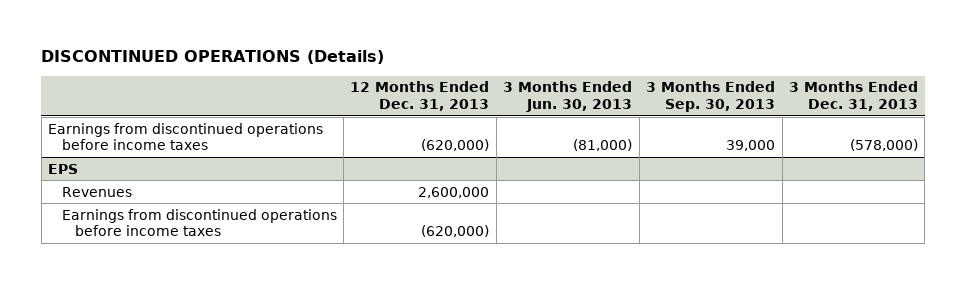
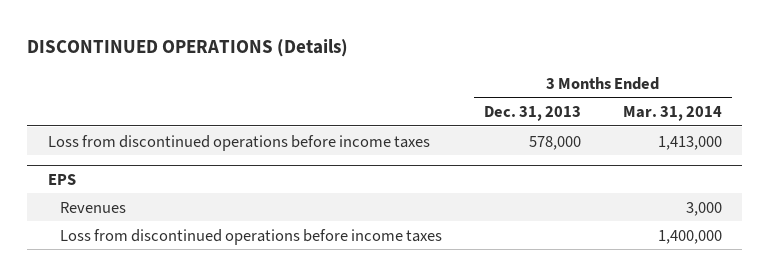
[350,81,490,112] 12 Months Ended Dec. 31, 2013 -> none
[503,81,633,113] 3 Months Ended Jun. 30, 2013 -> none
[646,81,776,113] 3 Months Ended Sep. 30, 2013 -> none
none -> [622,105,722,121] Mar. 31, 2014
[48,122,324,151] Earnings from discontinued operations before income taxes -> [47,134,430,151] Loss from discontinued operations before income taxes
[849,139,918,152] (578,000) -> [529,135,582,150] 578,000
[61,208,337,237] Earnings from discontinued operations before income taxes -> [60,228,443,245] Loss from discontinued operations before income taxes

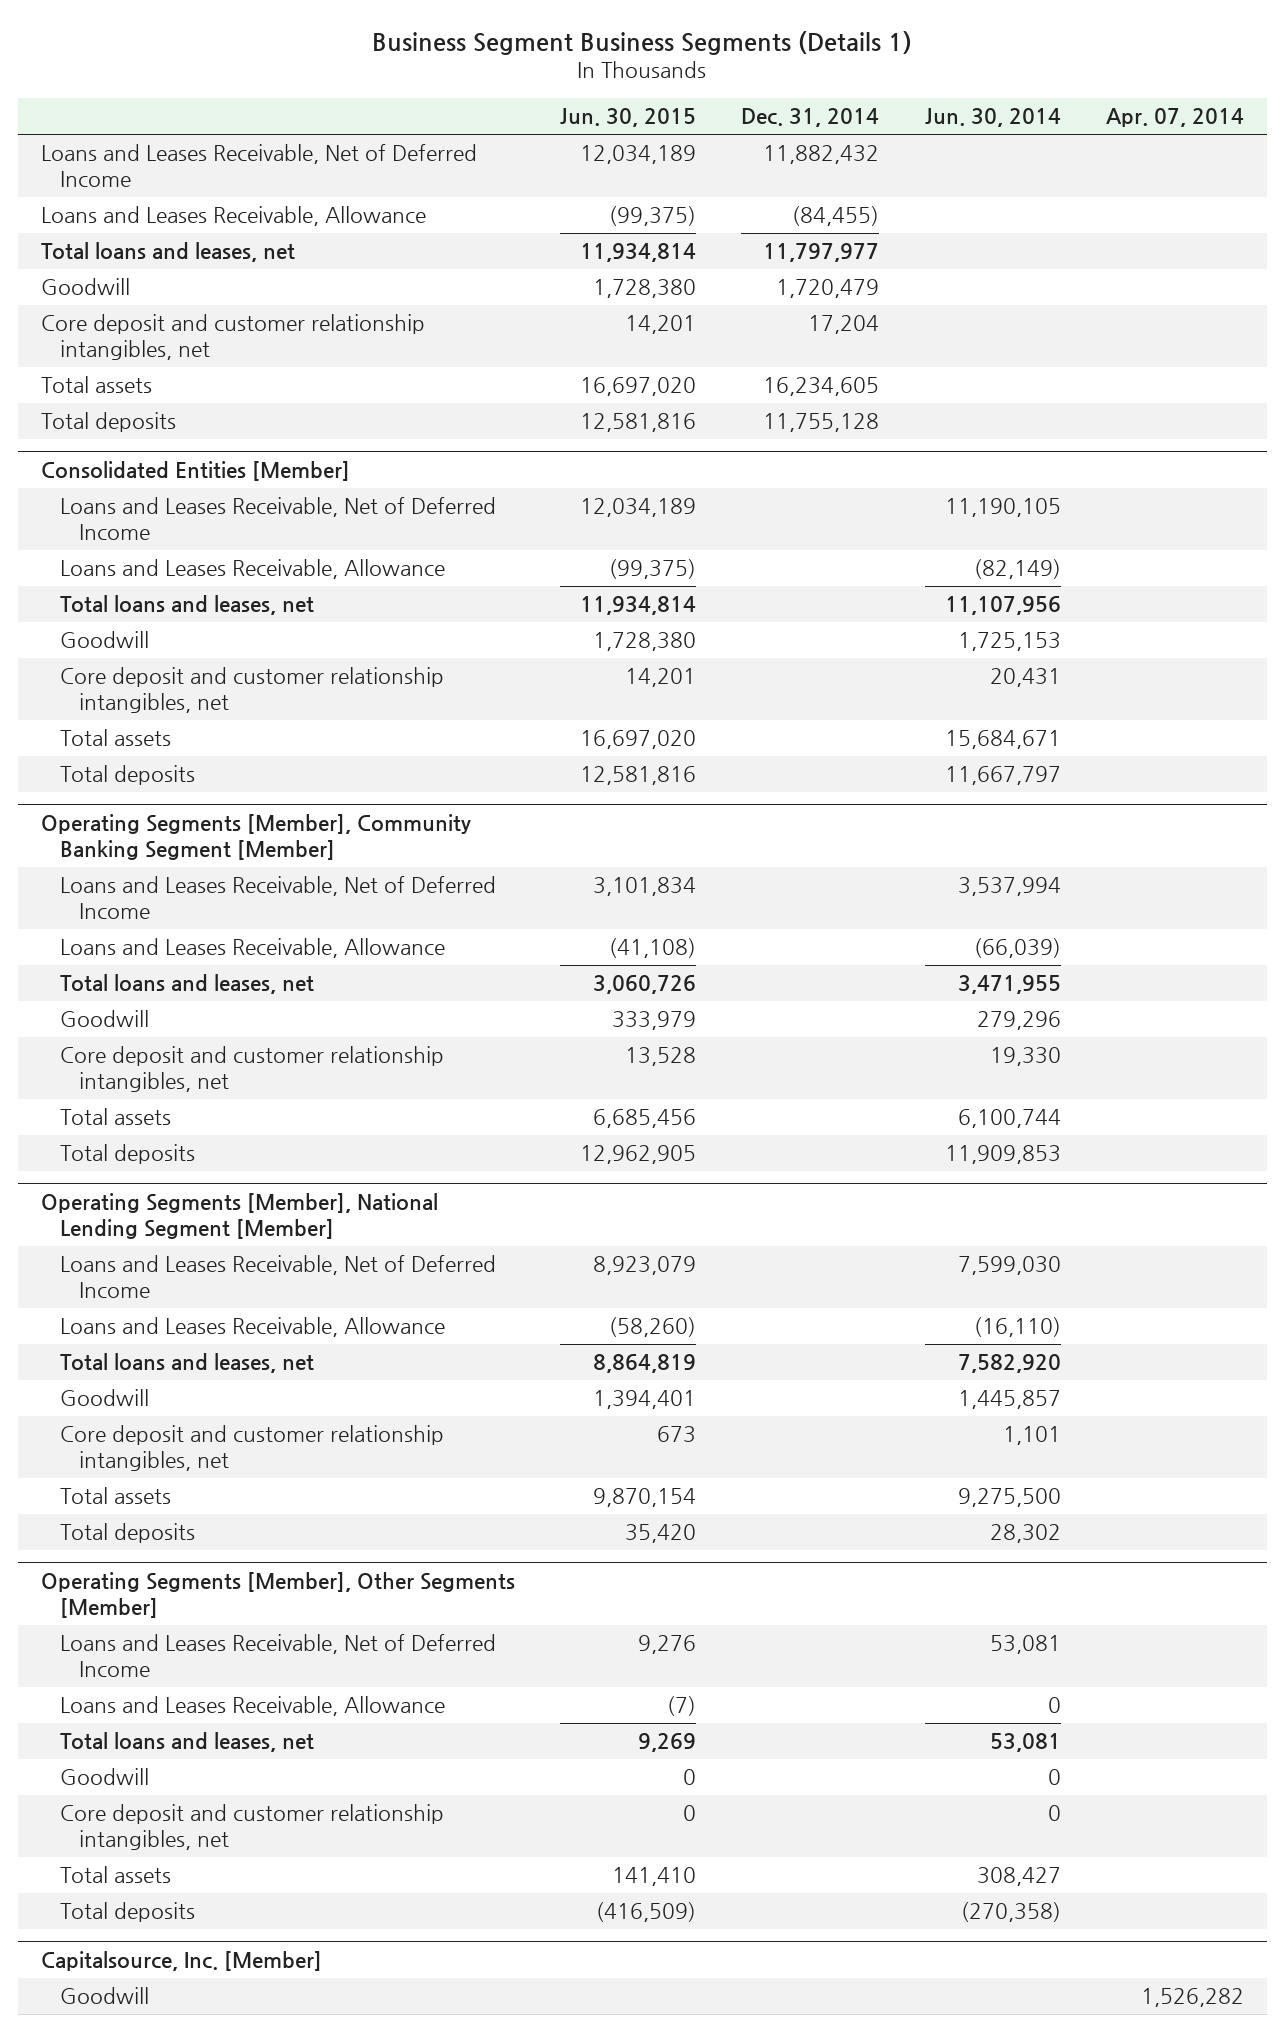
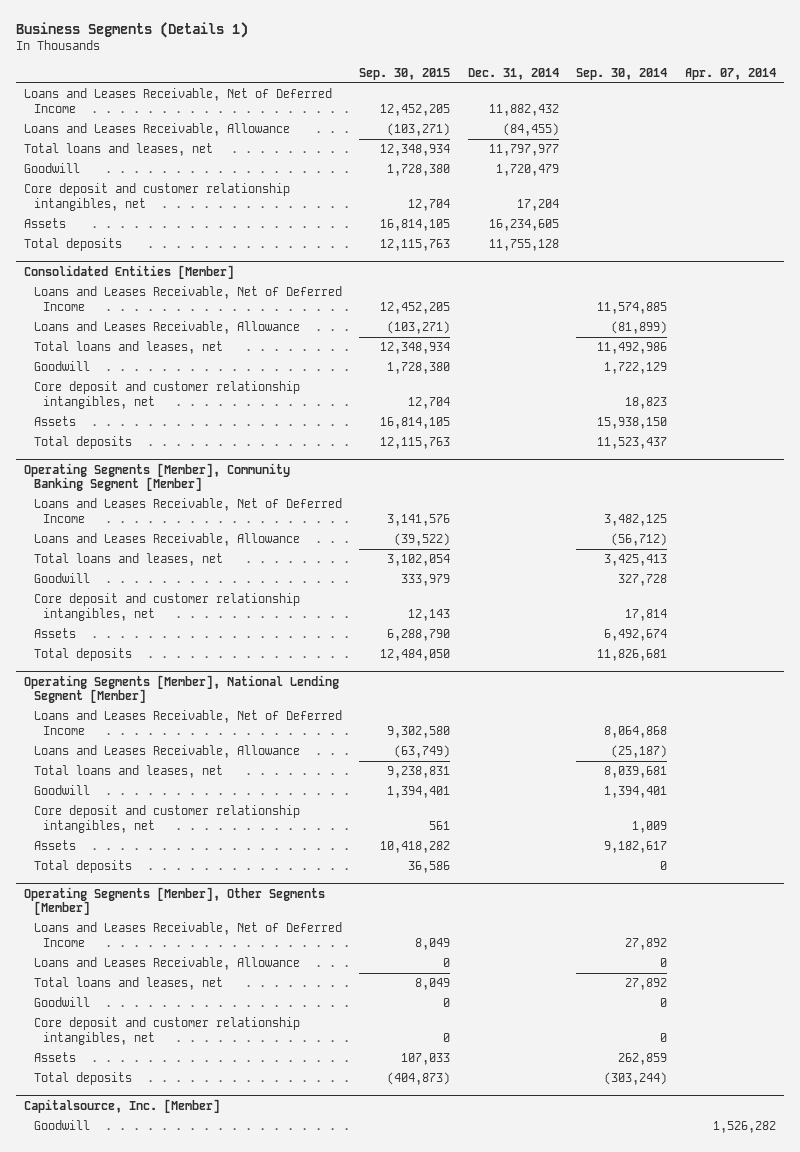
[372,30,913,55] Business Segment Business Segments (Details 1) -> [15,22,248,39] Business Segments (Details 1)
[560,108,697,128] Jun. 30, 2015 -> none
[924,108,1061,128] Jun. 30, 2014 -> none
none -> [359,67,451,80] Sep. 30, 2015
none -> [576,67,668,80] Sep. 30, 2014
[40,376,152,394] Total assets -> [24,218,67,229] Assets
[60,729,172,747] Total assets -> [33,416,76,427] Assets
[60,1108,172,1126] Total assets -> [33,628,76,639] Assets
[60,1487,172,1505] Total assets -> [33,840,76,851] Assets
[60,1866,172,1884] Total assets -> [33,1052,76,1063] Assets

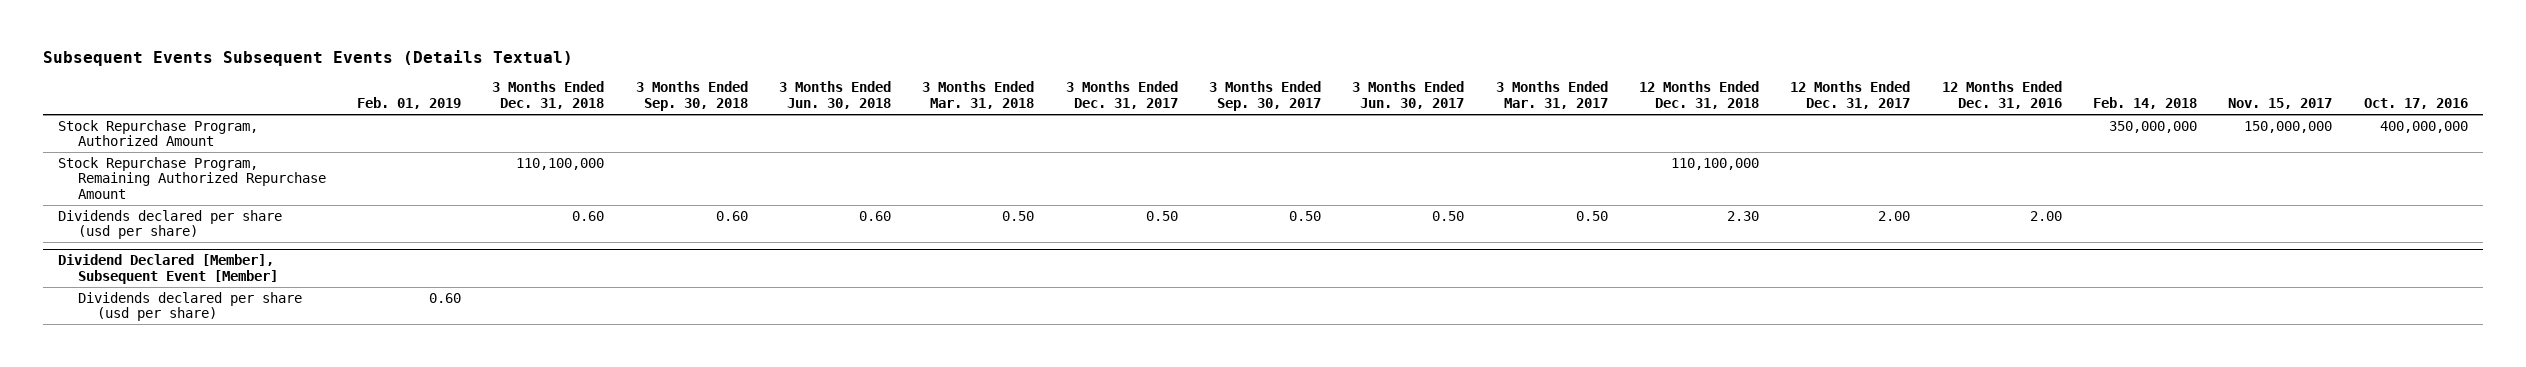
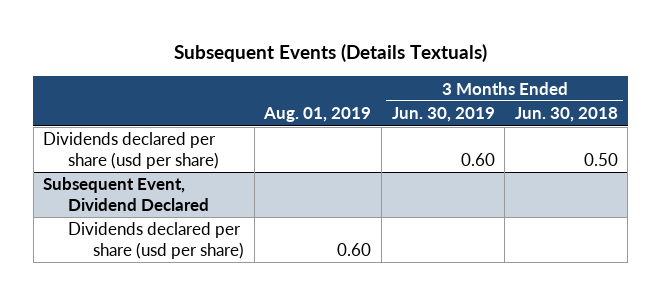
[42,50,573,67] Subsequent Events Subsequent Events (Details Textual) -> [173,44,487,63] Subsequent Events (Details Textuals)
[356,97,461,110] Feb. 01, 2019 -> none
[492,81,605,110] 3 Months Ended Dec. 31, 2018 -> none
[635,81,748,112] 3 Months Ended Sep. 30, 2018 -> none
[922,81,1035,110] 3 Months Ended Mar. 31, 2018 -> none
[1065,81,1178,110] 3 Months Ended Dec. 31, 2017 -> none
[1208,81,1321,112] 3 Months Ended Sep. 30, 2017 -> none
[1352,81,1465,110] 3 Months Ended Jun. 30, 2017 -> none
[1495,81,1608,110] 3 Months Ended Mar. 31, 2017 -> none
[1638,81,1759,110] 12 Months Ended Dec. 31, 2018 -> none
[1790,81,1911,110] 12 Months Ended Dec. 31, 2017 -> none
[1941,81,2062,110] 12 Months Ended Dec. 31, 2016 -> none
[2092,97,2197,110] Feb. 14, 2018 -> none
[2228,98,2333,110] Nov. 15, 2017 -> none
[2363,98,2468,110] Oct. 17, 2016 -> none
none -> [263,107,372,123] Aug. 01, 2019
none -> [391,107,495,123] Jun. 30, 2019
[58,119,259,147] Stock Repurchase Program, Authorized Amount -> none
[58,156,326,199] Stock Repurchase Program, Remaining Authorized Repurchase Amount -> none
[858,210,891,221] 0.60 -> [583,153,618,167] 0.50
[58,254,278,285] Dividend Declared [Member], Subsequent Event [Member] -> [43,177,210,212] Subsequent Event, Dividend Declared

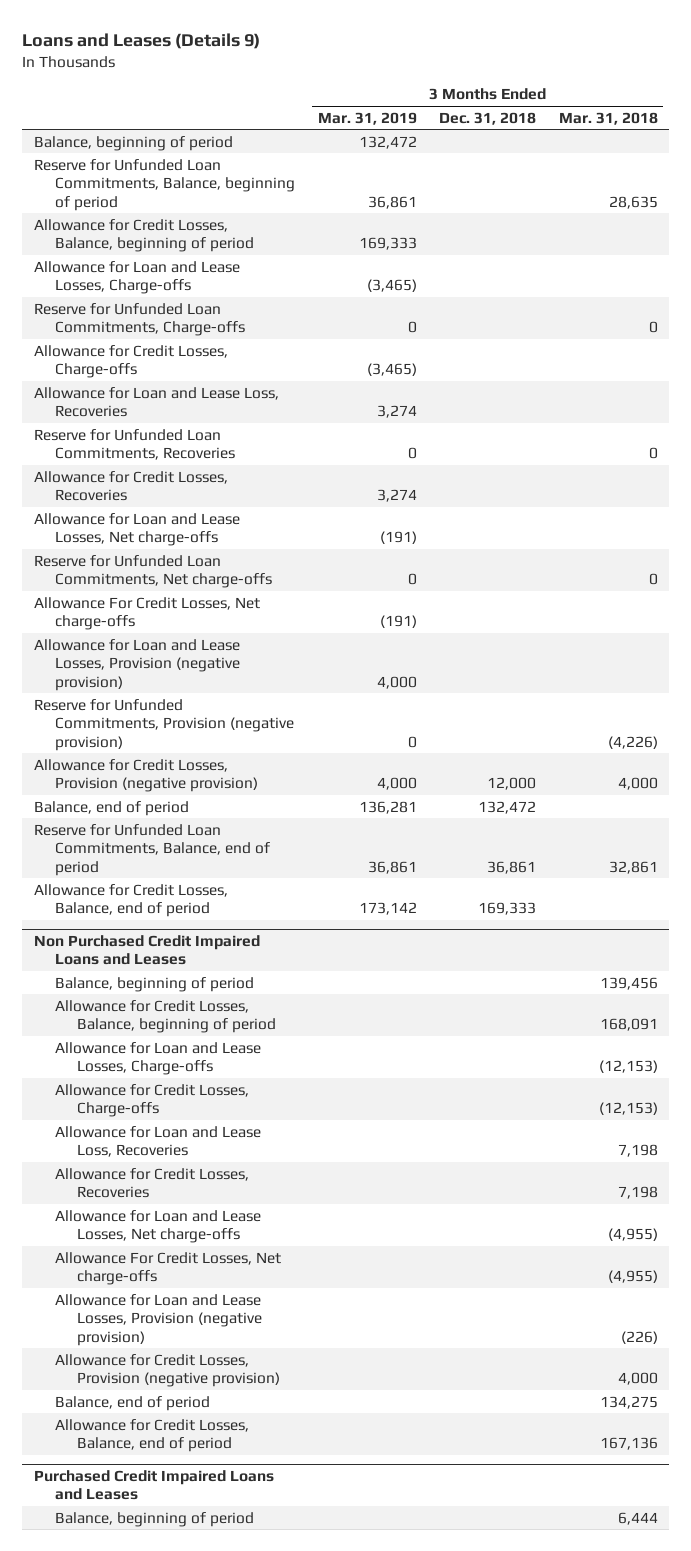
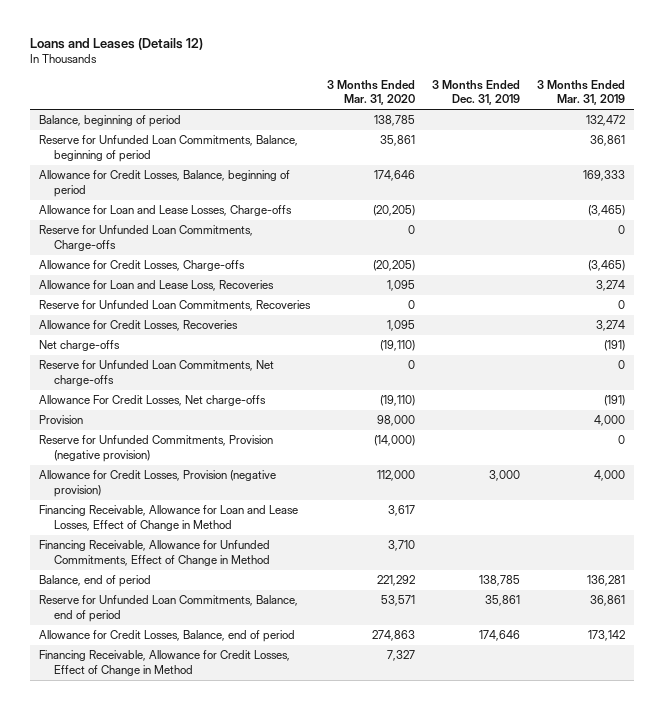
[22,33,261,50] Loans and Leases (Details 9) -> [30,37,204,50] Loans and Leases (Details 12)
[439,111,537,125] Dec. 31, 2018 -> none
[558,111,658,125] Mar. 31, 2018 -> none
none -> [326,79,415,106] 3 Months Ended Mar. 31, 2020
none -> [432,79,521,106] 3 Months Ended Dec. 31, 2019
[33,512,240,547] Allowance for Loan and Lease Losses, Net charge-offs -> [38,340,120,352] Net charge-offs
[33,638,241,691] Allowance for Loan and Lease Losses, Provision (negative provision) -> [38,415,83,425] Provision
none -> [38,505,298,531] Financing Receivable, Allowance for Loan and Lease Losses, Effect of Change in Method
none -> [38,540,271,566] Financing Receivable, Allowance for Unfunded Commitments, Effect of Change in Method
[33,934,260,966] Non Purchased Credit Impaired Loans and Leases -> none
[55,976,255,992] Balance, beginning of period -> none
[55,999,277,1034] Allowance for Credit Losses, Balance, beginning of period -> none
[55,1041,262,1076] Allowance for Loan and Lease Losses, Charge-offs -> none
[55,1083,250,1118] Allowance for Credit Losses, Charge-offs -> none
[55,1125,262,1158] Allowance for Loan and Lease Loss, Recoveries -> none
[55,1167,250,1199] Allowance for Credit Losses, Recoveries -> none
[55,1209,262,1244] Allowance for Loan and Lease Losses, Net charge-offs -> none
[55,1251,282,1286] Allowance For Credit Losses, Net charge-offs -> none
[55,1293,263,1346] Allowance for Loan and Lease Losses, Provision (negative provision) -> none
[55,1353,281,1388] Allowance for Credit Losses, Provision (negative provision) -> none
[55,1395,211,1411] Balance, end of period -> none
[55,1418,250,1453] Allowance for Credit Losses, Balance, end of period -> none
[33,1469,274,1501] Purchased Credit Impaired Loans and Leases -> none
[55,1511,255,1527] Balance, beginning of period -> none
none -> [38,650,290,676] Financing Receivable, Allowance for Credit Losses, Effect of Change in Method

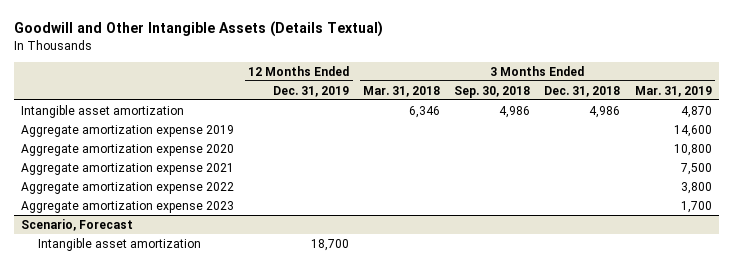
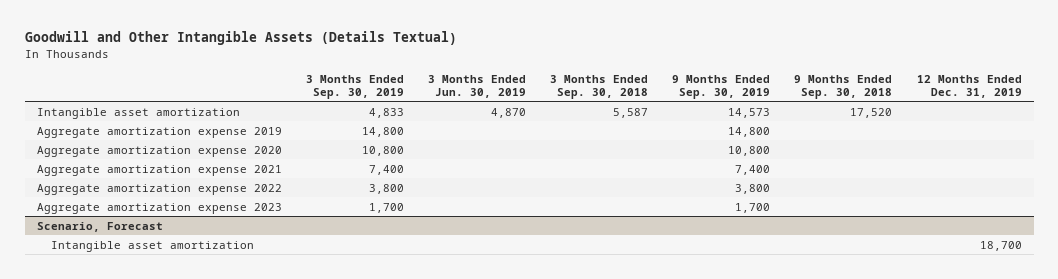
[363,85,441,97] Mar. 31, 2018 -> none
[544,85,621,97] Dec. 31, 2018 -> none
[634,85,712,97] Mar. 31, 2019 -> none
none -> [306,74,405,99] 3 Months Ended Sep. 30, 2019
none -> [428,74,527,98] 3 Months Ended Jun. 30, 2019
none -> [672,74,771,99] 9 Months Ended Sep. 30, 2019
none -> [794,74,893,99] 9 Months Ended Sep. 30, 2018
[499,105,531,118] 4,986 -> [613,107,649,118] 5,587

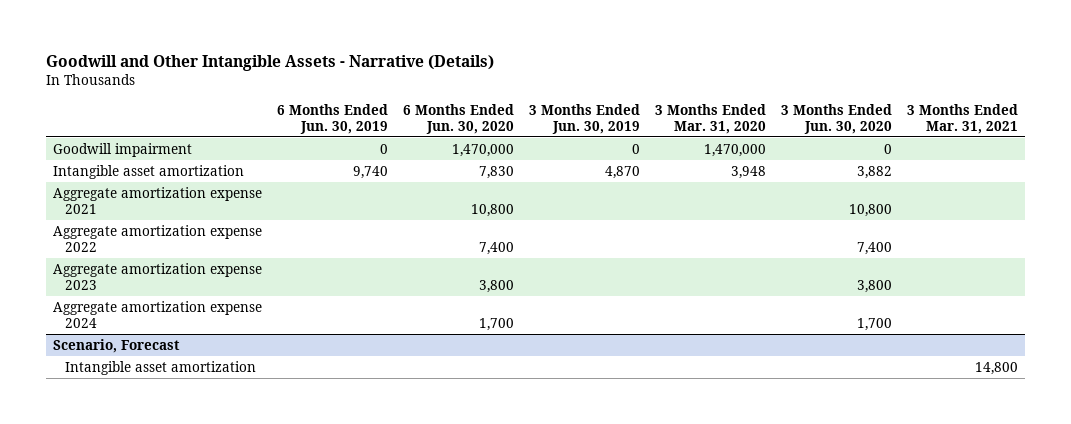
[24,31,457,46] Goodwill and Other Intangible Assets (Details Textual) -> [45,54,494,71] Goodwill and Other Intangible Assets - Narrative (Details)
[306,74,405,99] 3 Months Ended Sep. 30, 2019 -> none
[550,74,649,99] 3 Months Ended Sep. 30, 2018 -> none
[672,74,771,99] 9 Months Ended Sep. 30, 2019 -> none
[794,74,893,99] 9 Months Ended Sep. 30, 2018 -> none
[916,74,1022,98] 12 Months Ended Dec. 31, 2019 -> none
none -> [277,103,389,134] 6 Months Ended Jun. 30, 2019
none -> [403,103,515,134] 6 Months Ended Jun. 30, 2020
none -> [654,103,766,134] 3 Months Ended Mar. 31, 2020
none -> [780,103,892,134] 3 Months Ended Jun. 30, 2020
none -> [906,103,1018,134] 3 Months Ended Mar. 31, 2021
none -> [53,142,193,157] Goodwill impairment
[36,126,282,138] Aggregate amortization expense 2019 -> none
[36,145,282,157] Aggregate amortization expense 2020 -> none
none -> [53,300,263,328] Aggregate amortization expense 2024

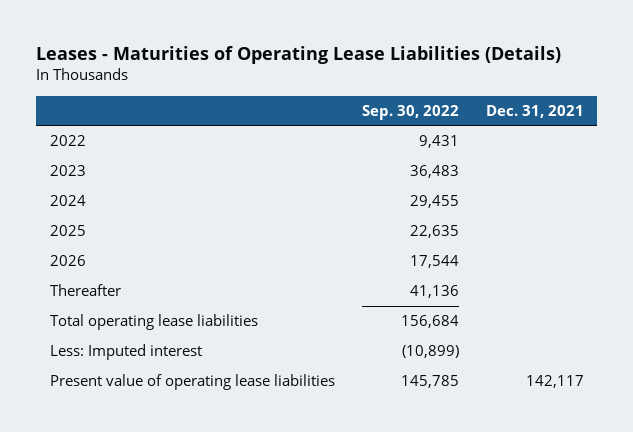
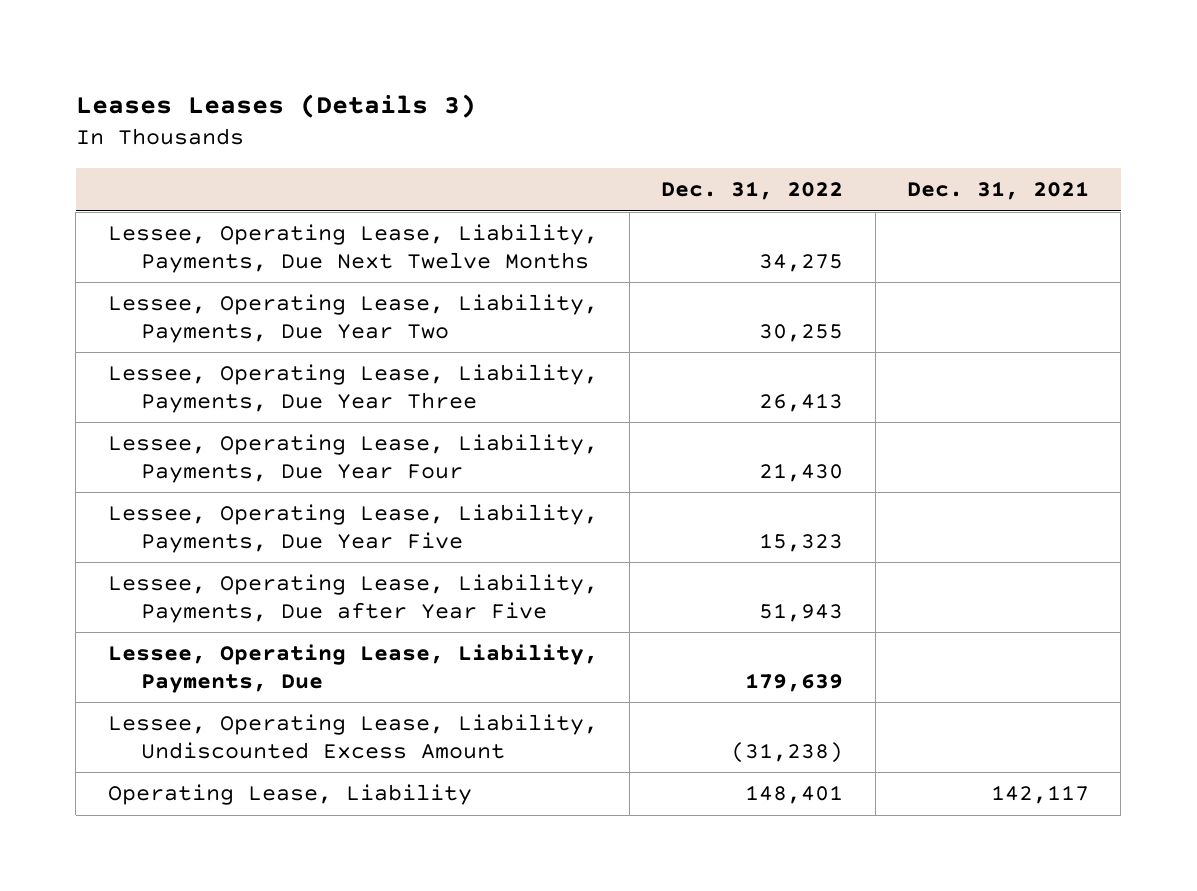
[36,45,562,64] Leases - Maturities of Operating Lease Liabilities (Details) -> [75,93,476,118] Leases Leases (Details 3)
[361,104,459,120] Sep. 30, 2022 -> none
none -> [661,181,844,201] Dec. 31, 2022
[49,135,86,147] 2022 -> [107,224,598,273] Lessee, Operating Lease, Liability, Payments, Due Next Twelve Months
[49,165,86,177] 2023 -> [107,294,598,343] Lessee, Operating Lease, Liability, Payments, Due Year Two
[49,195,86,207] 2024 -> [107,364,598,413] Lessee, Operating Lease, Liability, Payments, Due Year Three
[49,225,86,237] 2025 -> [107,434,598,483] Lessee, Operating Lease, Liability, Payments, Due Year Four
[49,255,86,267] 2026 -> [107,504,598,553] Lessee, Operating Lease, Liability, Payments, Due Year Five
[49,284,121,297] Thereafter -> [107,574,598,623] Lessee, Operating Lease, Liability, Payments, Due after Year Five
[49,314,258,331] Total operating lease liabilities -> [107,644,598,693] Lessee, Operating Lease, Liability, Payments, Due
[49,344,202,361] Less: Imputed interest -> [107,714,598,759] Lessee, Operating Lease, Liability, Undiscounted Excess Amount
[49,374,335,391] Present value of operating lease liabilities -> [107,784,472,806] Operating Lease, Liability

